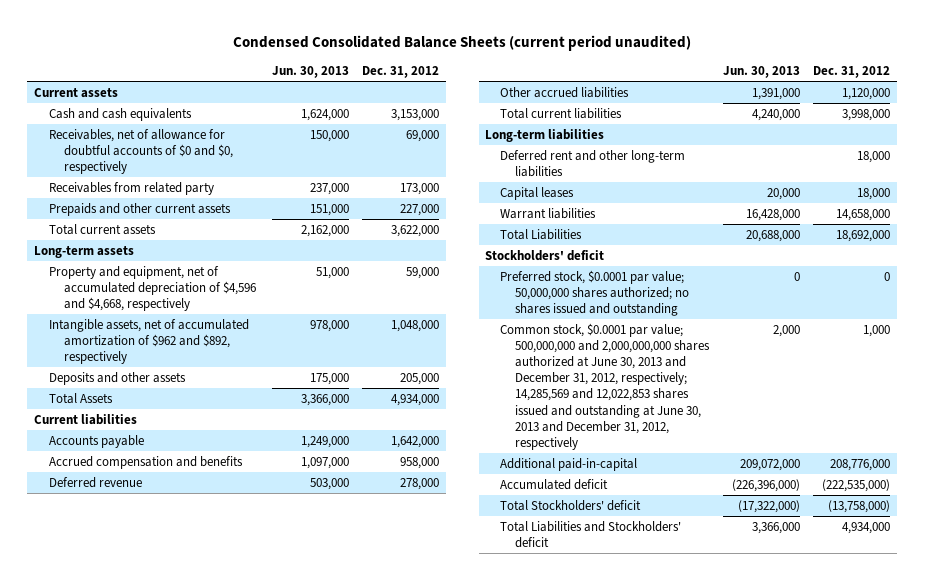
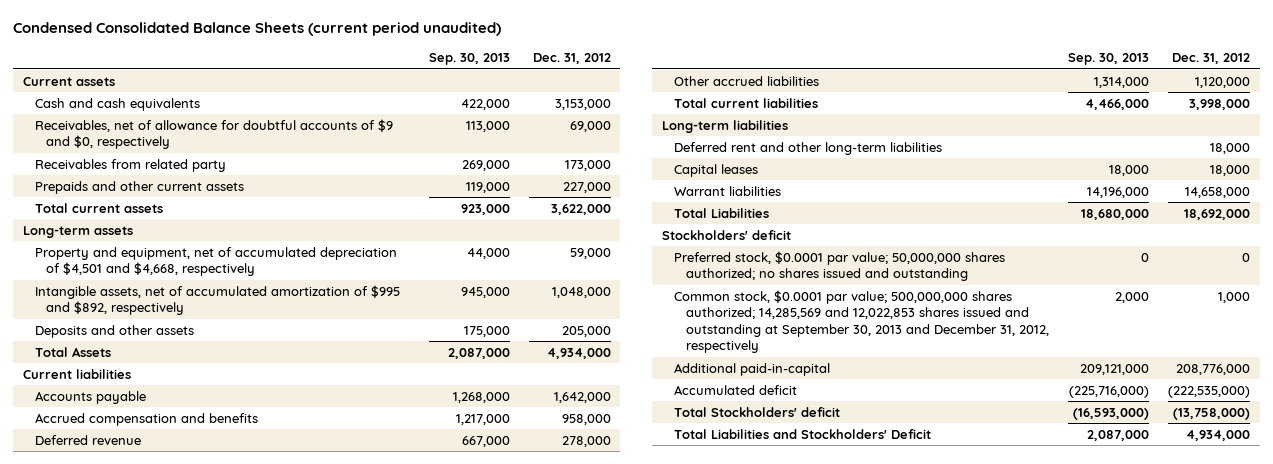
[271,65,349,78] Jun. 30, 2013 -> none
none -> [428,52,510,65] Sep. 30, 2013
[49,128,233,174] Receivables, net of allowance for doubtful accounts of $0 and $0, respectively -> [34,118,393,150] Receivables, net of allowance for doubtful accounts of $9 and $0, respectively
[49,265,256,311] Property and equipment, net of accumulated depreciation of $4,596 and $4,668, respectively -> [34,246,397,277] Property and equipment, net of accumulated depreciation of $4,501 and $4,668, respectively
[49,318,250,364] Intangible assets, net of accumulated amortization of $962 and $892, respectively -> [34,284,400,316] Intangible assets, net of accumulated amortization of $995 and $892, respectively
[500,322,710,450] Common stock, $0.0001 par value; 500,000,000 and 2,000,000,000 shares authorized at June 30, 2013 and December 31, 2012, respectively; 14,285,569 and 12,022,853 shares issued and outstanding at June 30, 2013 and December 31, 2012, respectively -> [673,289,1049,354] Common stock, $0.0001 par value; 500,000,000 shares authorized; 14,285,569 and 12,022,853 shares issued and outstanding at September 30, 2013 and December 31, 2012, respectively
[500,520,682,548] Total Liabilities and Stockholders' deficit -> [673,428,931,439] Total Liabilities and Stockholders' Deficit

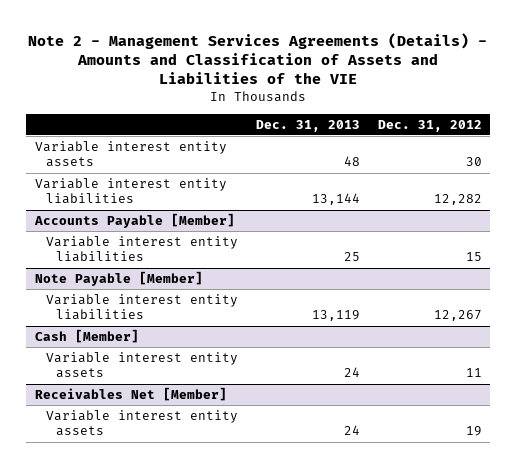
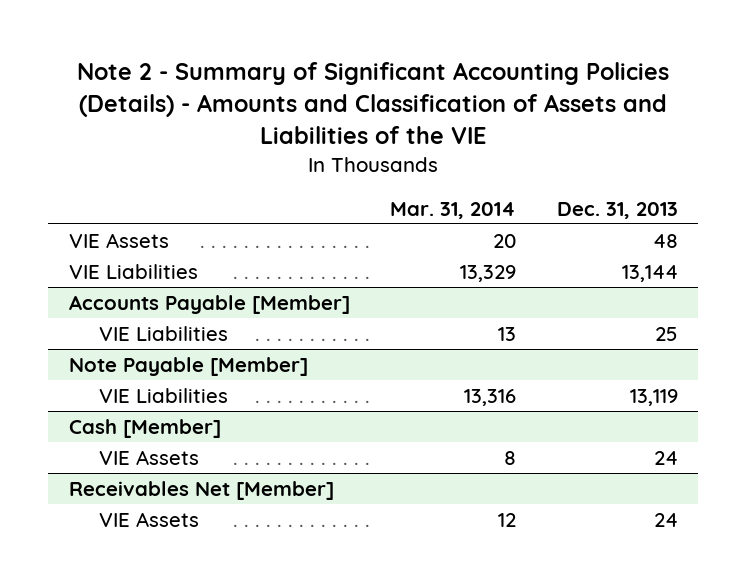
[28,32,488,85] Note 2 - Management Services Agreements (Details) - Amounts and Classification of Assets and Liabilities of the VIE -> [77,62,670,145] Note 2 - Summary of Significant Accounting Policies (Details) - Amounts and Classification of Assets and Liabilities of the VIE
[377,119,482,132] Dec. 31, 2012 -> none
none -> [390,201,517,219] Mar. 31, 2014
[35,140,228,168] Variable interest entity assets -> [68,232,169,248] VIE Assets
[35,177,228,205] Variable interest entity liabilities -> [68,263,198,279] VIE Liabilities
[45,235,238,263] Variable interest entity liabilities -> [99,325,229,341] VIE Liabilities
[45,293,238,321] Variable interest entity liabilities -> [99,387,229,403] VIE Liabilities
[45,351,238,379] Variable interest entity assets -> [99,449,200,465] VIE Assets
[45,409,238,437] Variable interest entity assets -> [99,511,200,527] VIE Assets

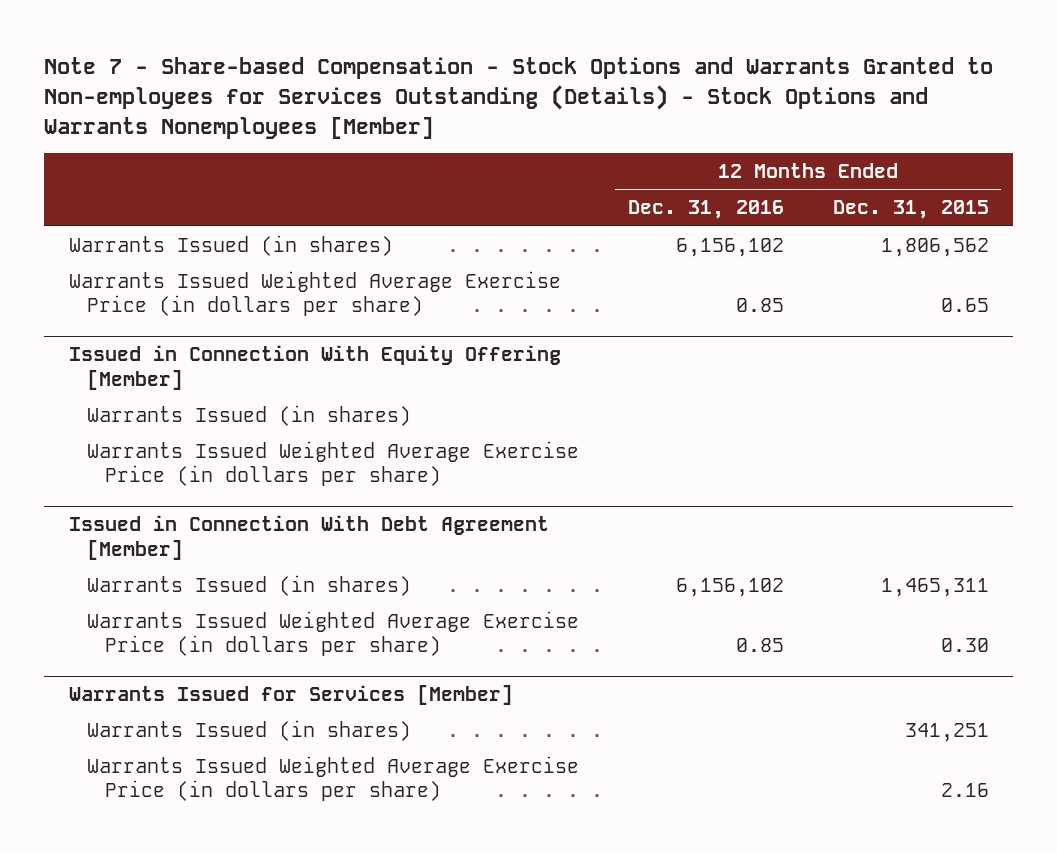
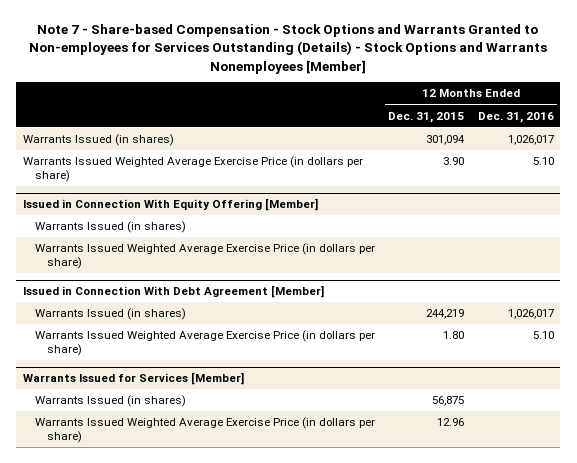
[675,237,784,257] 6,156,102 -> [507,135,554,146] 1,026,017
[880,237,989,257] 1,806,562 -> [426,135,466,146] 301,094
[735,298,784,313] 0.85 -> [532,157,554,166] 5.10
[940,298,989,313] 0.65 -> [443,157,465,166] 3.90
[675,577,784,597] 6,156,102 -> [507,309,554,320] 1,026,017
[880,577,989,597] 1,465,311 -> [426,309,465,320] 244,219
[735,638,784,653] 0.85 -> [532,331,554,340] 5.10
[940,638,989,653] 0.30 -> [443,331,465,340] 1.80
[904,722,989,742] 341,251 -> [432,396,465,407] 56,875
[940,783,989,798] 2.16 -> [437,418,465,427] 12.96

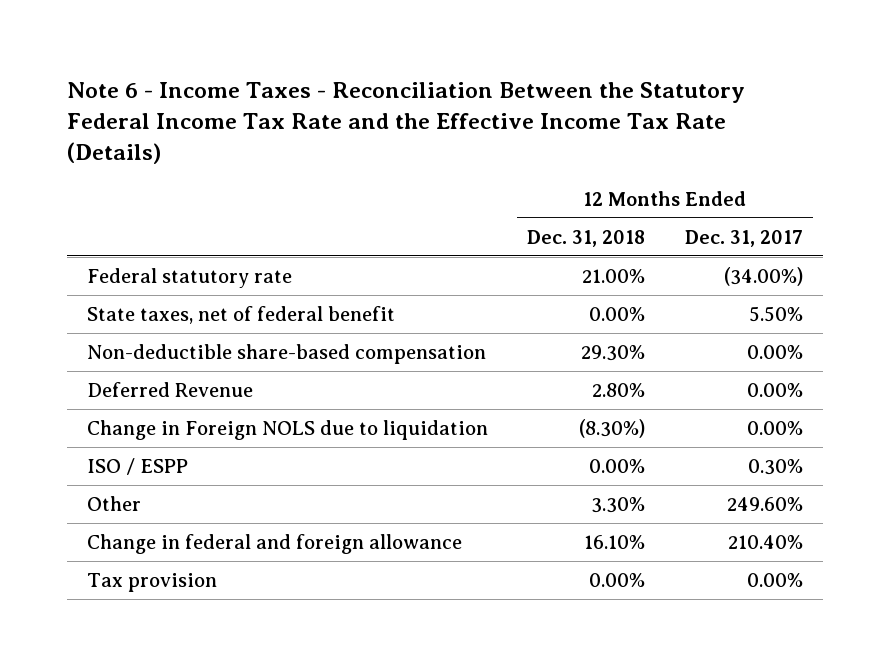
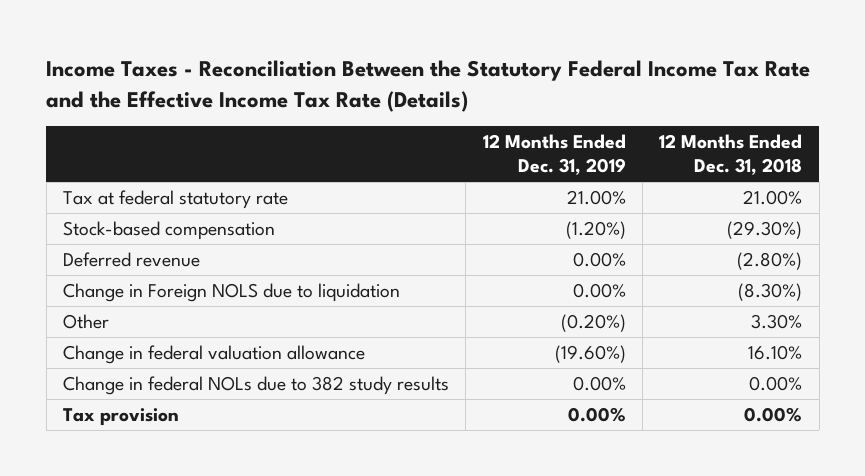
[66,81,745,164] Note 6 - Income Taxes - Reconciliation Between the Statutory Federal Income Tax Rate and the Effective Income Tax Rate (Details) -> [46,60,811,112] Income Taxes - Reconciliation Between the Statutory Federal Income Tax Rate and the Effective Income Tax Rate (Details)
[684,229,803,247] Dec. 31, 2017 -> none
none -> [482,134,626,175] 12 Months Ended Dec. 31, 2019
[86,305,395,324] State taxes, net of federal benefit -> none
[86,267,292,288] Federal statutory rate -> [62,190,288,210] Tax at federal statutory rate
[86,343,486,364] Non-deductible share-based compensation -> [62,221,275,241] Stock-based compensation
[581,344,646,361] 29.30% -> [727,221,803,240] (29.30%)
[86,381,253,397] Deferred Revenue -> [62,252,200,268] Deferred revenue
[592,382,646,397] 2.80% -> [737,252,803,271] (2.80%)
[86,457,188,475] ISO / ESPP -> none
[86,533,462,554] Change in federal and foreign allowance -> [62,345,365,365] Change in federal valuation allowance
none -> [62,376,449,396] Change in federal NOLs due to 382 study results

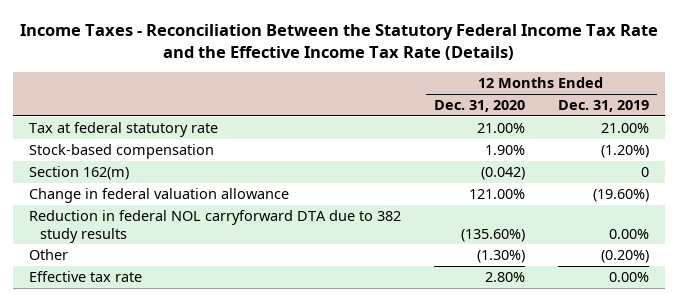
[659,134,803,175] 12 Months Ended Dec. 31, 2018 -> none
none -> [434,100,526,113] Dec. 31, 2020
[62,252,200,268] Deferred revenue -> none
[62,283,400,303] Change in Foreign NOLS due to liquidation -> none
none -> [29,166,130,181] Section 162(m)
[62,376,449,396] Change in federal NOLs due to 382 study results -> [29,210,402,243] Reduction in federal NOL carryforward DTA due to 382 study results
[62,314,109,330] Other -> [29,249,69,261] Other
[62,408,179,427] Tax provision -> [29,271,143,283] Effective tax rate

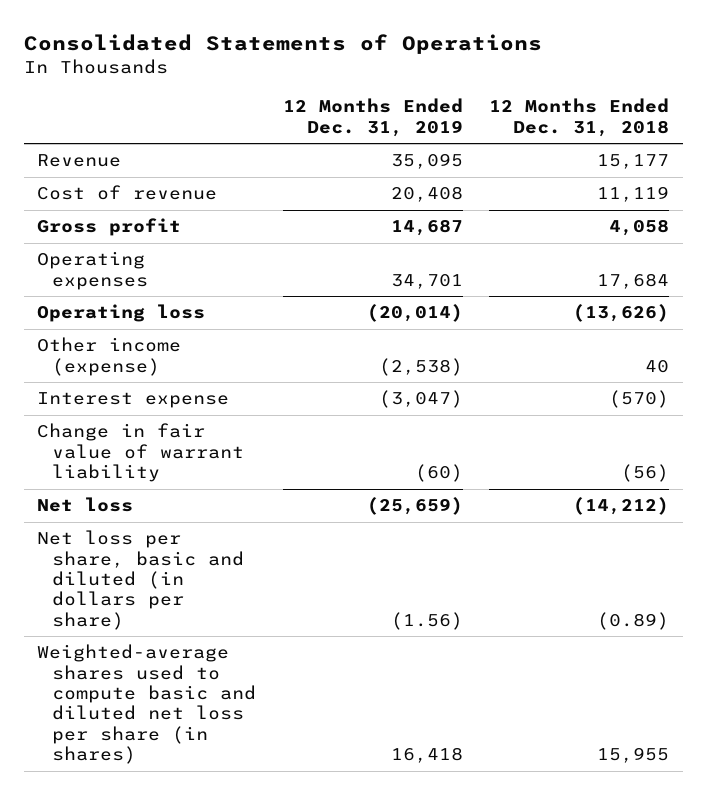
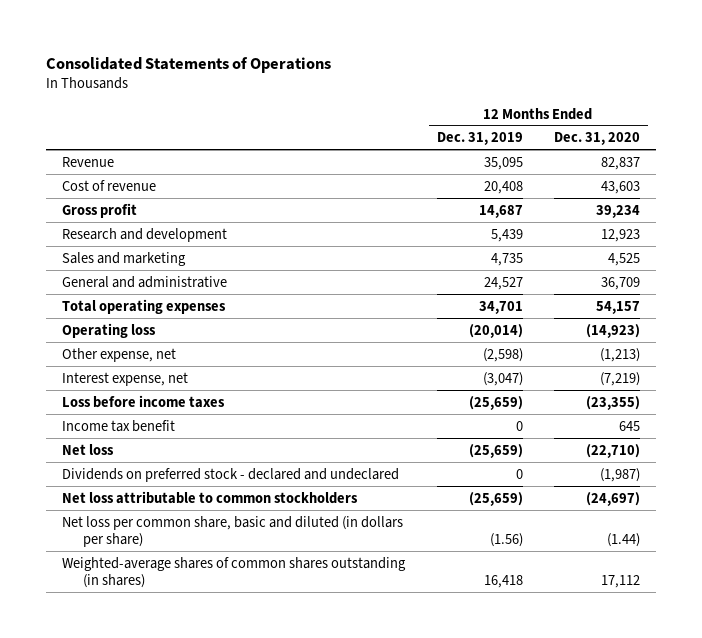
[489,98,670,137] 12 Months Ended Dec. 31, 2018 -> none
none -> [554,132,641,146] Dec. 31, 2020
none -> [62,227,228,242] Research and development
none -> [62,251,187,266] Sales and marketing
none -> [62,275,228,288] General and administrative
[37,251,149,290] Operating expenses -> [62,298,227,314] Total operating expenses
[37,423,245,483] Change in fair value of warrant liability -> none
[37,337,182,376] Other income (expense) -> [62,347,177,362] Other expense, net
[378,357,463,376] (2,538) -> [482,347,523,362] (2,598)
[37,392,230,409] Interest expense -> [62,371,189,386] Interest expense, net
none -> [62,394,226,408] Loss before income taxes
none -> [62,419,176,432] Income tax benefit
none -> [62,467,400,482] Dividends on preferred stock - declared and undeclared
none -> [62,490,359,504] Net loss attributable to common stockholders
[37,530,245,630] Net loss per share, basic and diluted (in dollars per share) -> [62,515,404,548] Net loss per common share, basic and diluted (in dollars per share)
[37,644,257,765] Weighted-average shares used to compute basic and diluted net loss per share (in shares) -> [62,556,407,589] Weighted-average shares of common shares outstanding (in shares)

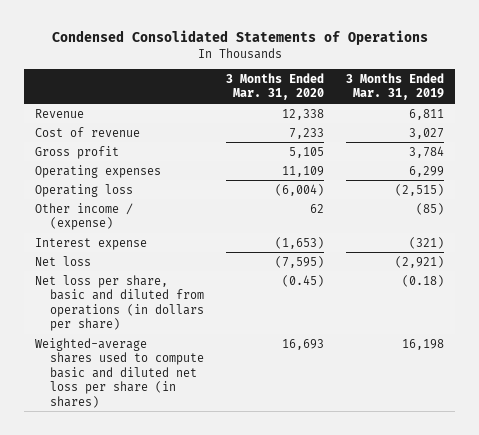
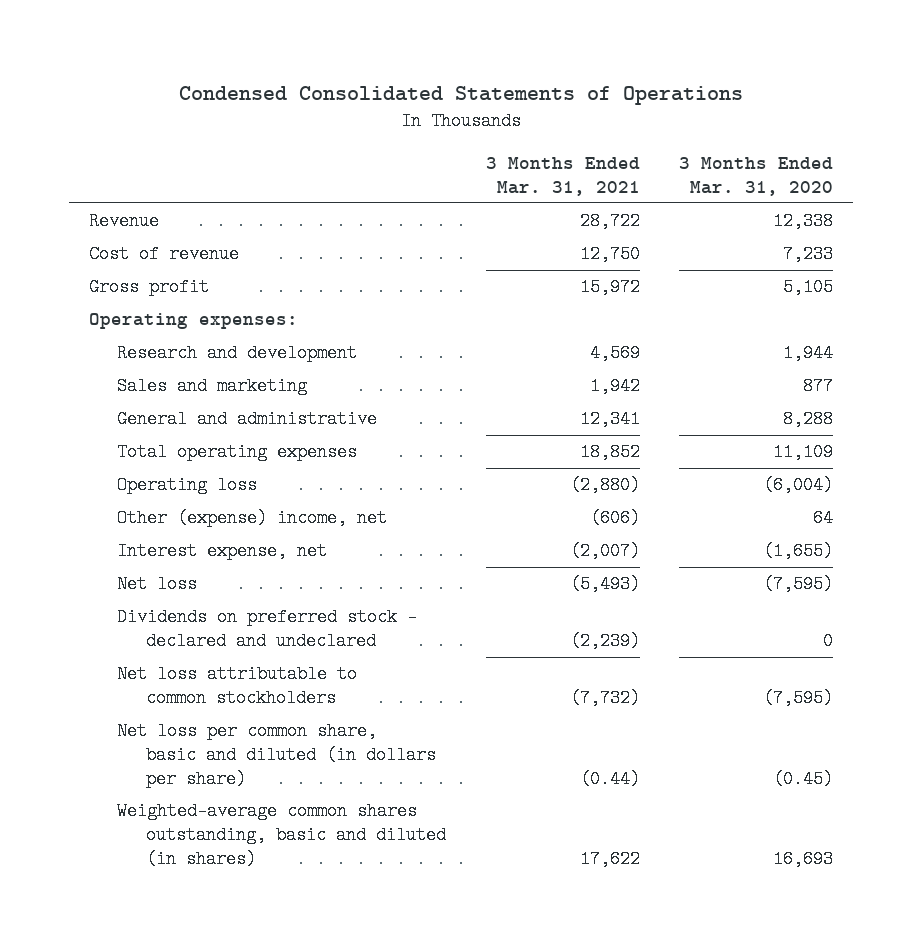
[345,73,444,101] 3 Months Ended Mar. 31, 2019 -> none
none -> [485,156,640,196] 3 Months Ended Mar. 31, 2021
none -> [88,313,298,330] Operating expenses:
none -> [117,344,358,363] Research and development
none -> [117,377,308,396] Sales and marketing
none -> [117,410,378,429] General and administrative
[35,164,162,178] Operating expenses -> [117,443,358,462] Total operating expenses
[35,202,134,231] Other income / (expense) -> [117,509,388,528] Other (expense) income, net
[309,203,324,213] 62 -> [813,509,834,528] 64
[35,237,148,250] Interest expense -> [117,542,328,561] Interest expense, net
[274,236,324,249] (1,653) -> [763,542,834,561] (1,655)
none -> [117,608,418,651] Dividends on preferred stock - declared and undeclared
none -> [117,665,358,708] Net loss attributable to common stockholders
[35,274,204,332] Net loss per share, basic and diluted from operations (in dollars per share) -> [117,722,436,789] Net loss per common share, basic and diluted (in dollars per share)
[35,337,204,408] Weighted-average shares used to compute basic and diluted net loss per share (in shares) -> [117,802,446,869] Weighted-average common shares outstanding, basic and diluted (in shares)

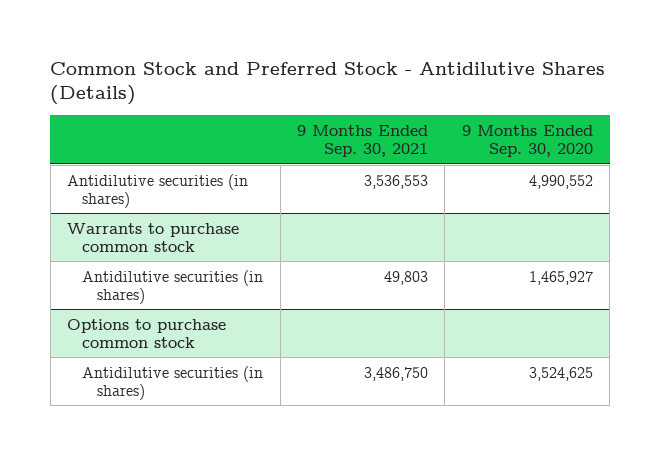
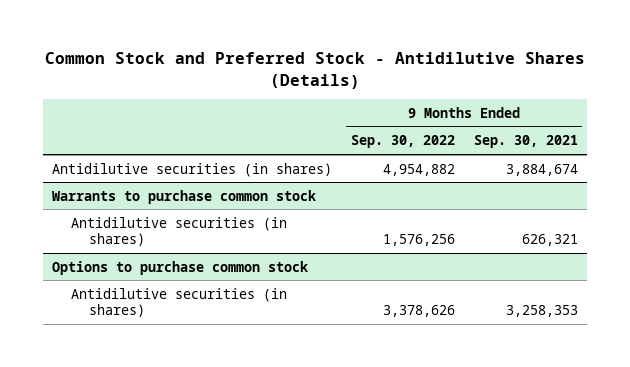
[461,124,593,158] 9 Months Ended Sep. 30, 2020 -> none
none -> [350,135,455,149] Sep. 30, 2022
[363,174,428,189] 3,536,553 -> [505,163,578,176] 3,884,674
[383,270,428,285] 49,803 -> [521,234,578,247] 626,321
[363,366,428,381] 3,486,750 -> [505,305,578,318] 3,258,353

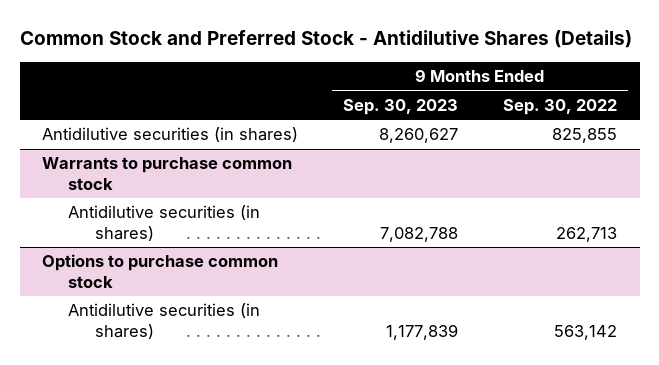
[473,135,578,149] Sep. 30, 2021 -> none
none -> [343,99,459,116] Sep. 30, 2023
[382,163,455,176] 4,954,882 -> [552,128,618,144] 825,855
[382,234,455,247] 1,576,256 -> [556,226,618,242] 262,713
[382,305,455,318] 3,378,626 -> [554,324,618,340] 563,142

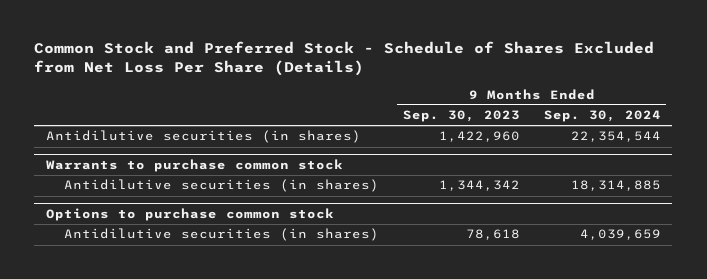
[19,30,632,49] Common Stock and Preferred Stock - Antidilutive Shares (Details) -> [34,41,655,76] Common Stock and Preferred Stock - Schedule of Shares Excluded from Net Loss Per Share (Details)
[503,99,618,116] Sep. 30, 2022 -> none
none -> [543,110,661,123] Sep. 30, 2024
[379,128,459,144] 8,260,627 -> [438,131,520,143] 1,422,960
[380,226,459,242] 7,082,788 -> [438,180,520,192] 1,344,342
[386,323,459,340] 1,177,839 -> [465,229,520,241] 78,618

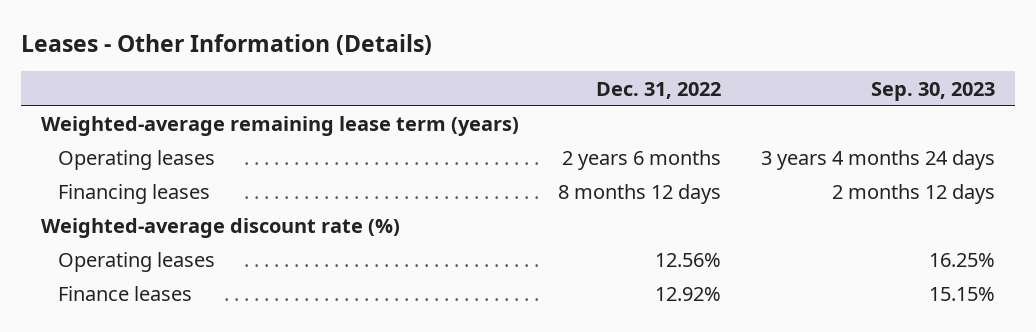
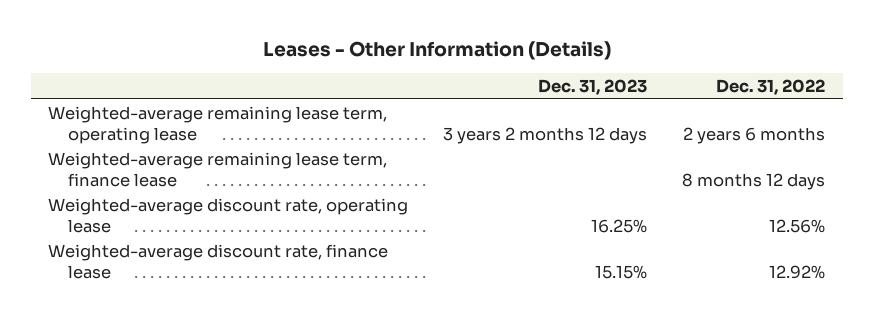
[871,81,996,101] Sep. 30, 2023 -> none
none -> [538,78,648,95] Dec. 31, 2023
[40,116,519,137] Weighted-average remaining lease term (years) -> none
[40,218,400,239] Weighted-average discount rate (%) -> none
[57,150,215,171] Operating leases -> [48,105,388,144] Weighted-average remaining lease term, operating lease
[57,184,210,205] Financing leases -> [48,151,388,187] Weighted-average remaining lease term, finance lease
[57,252,215,273] Operating leases -> [48,197,409,233] Weighted-average discount rate, operating lease
[57,286,192,302] Finance leases -> [48,243,389,279] Weighted-average discount rate, finance lease

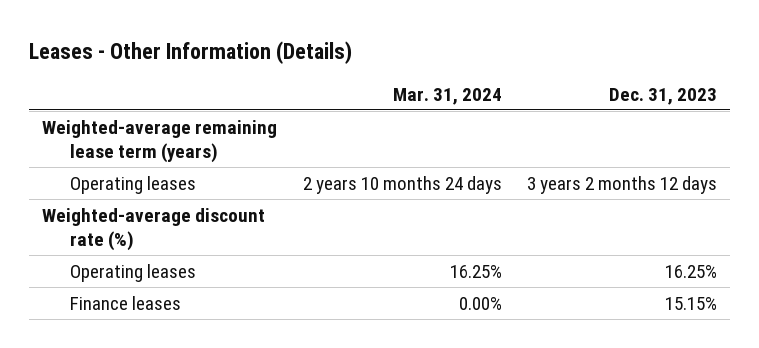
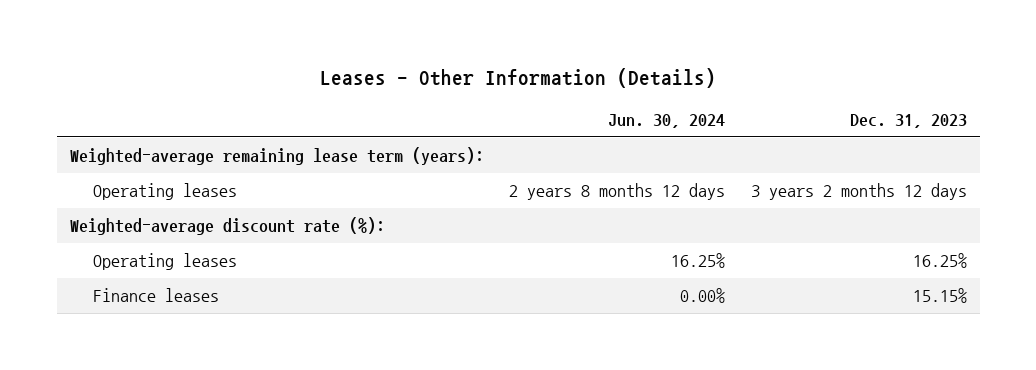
[392,87,502,105] Mar. 31, 2024 -> none
none -> [608,113,726,128] Jun. 30, 2024
[41,119,277,163] Weighted-average remaining lease term (years) -> [69,147,484,166] Weighted-average remaining lease term (years):
[41,207,265,251] Weighted-average discount rate (%) -> [69,217,385,236] Weighted-average discount rate (%):

